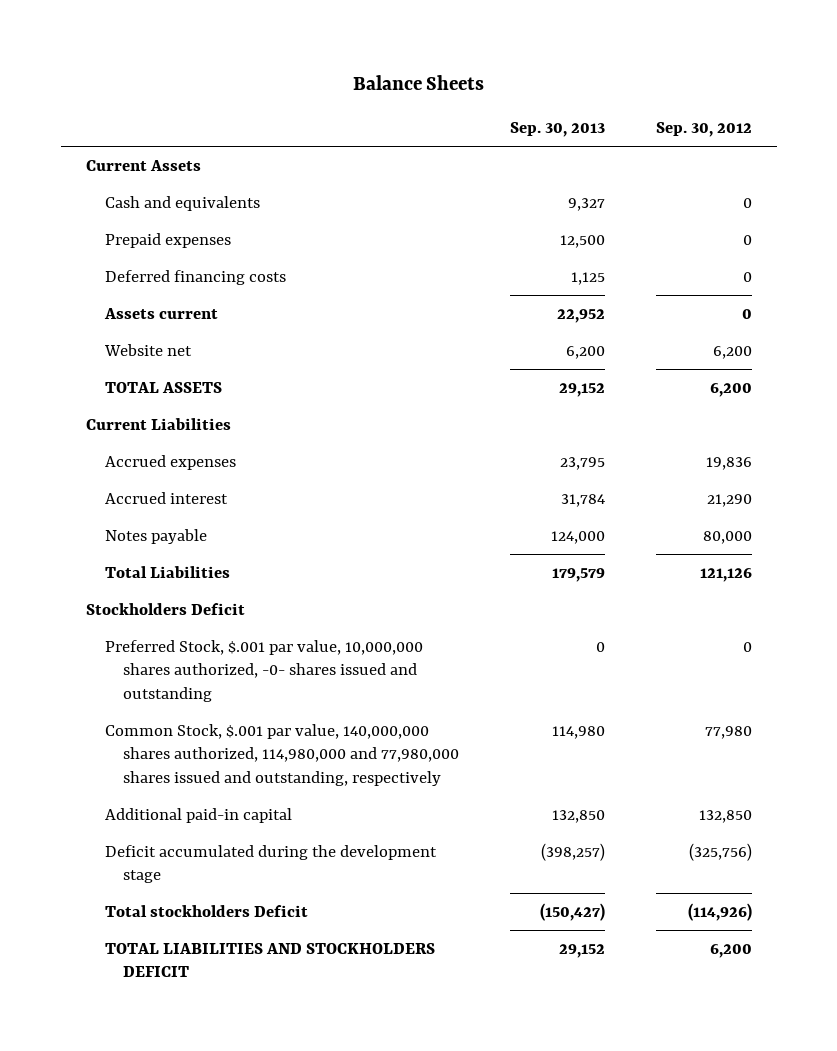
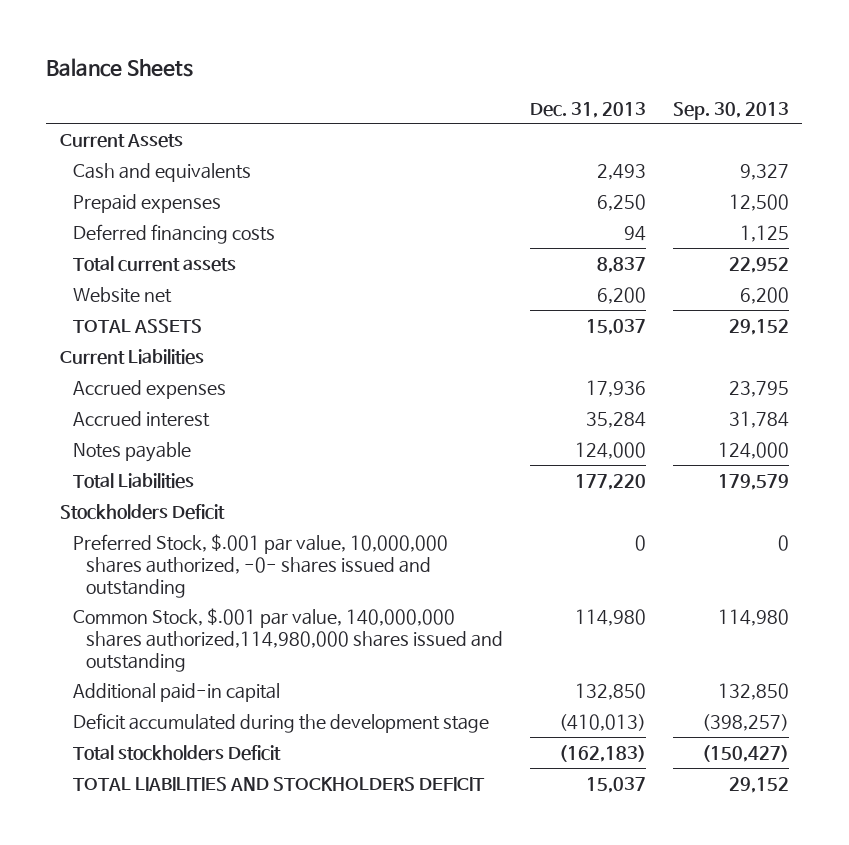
[655,122,752,138] Sep. 30, 2012 -> none
none -> [529,101,646,118] Dec. 31, 2013
[103,307,218,319] Assets current -> [72,255,236,272] Total current assets
[104,723,460,787] Common Stock, $.001 par value, 140,000,000 shares authorized, 114,980,000 and 77,980,000 shares issued and outstanding, respectively -> [72,607,503,672] Common Stock, $.001 par value, 140,000,000 shares authorized,114,980,000 shares issued and outstanding

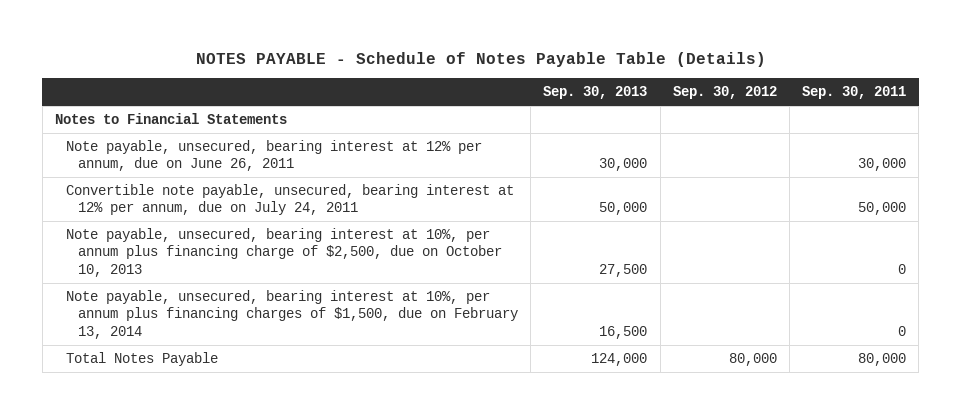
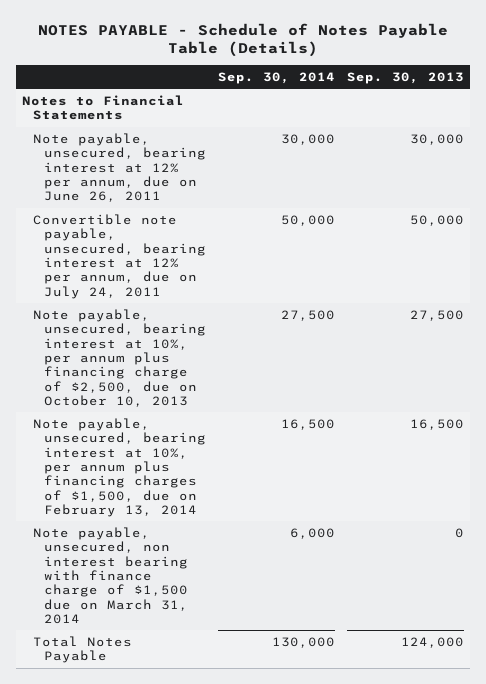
[672,86,777,100] Sep. 30, 2012 -> none
[802,86,907,100] Sep. 30, 2011 -> none
none -> [217,72,335,85] Sep. 30, 2014
none -> [32,526,188,625] Note payable, unsecured, non interest bearing with finance charge of $1,500 due on March 31, 2014

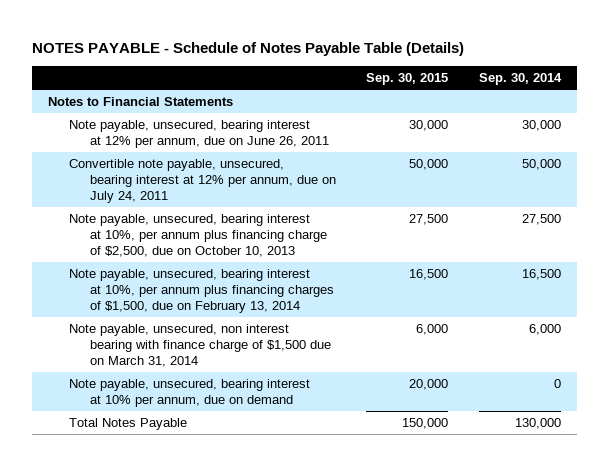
[347,72,465,85] Sep. 30, 2013 -> none
none -> [366,73,449,86] Sep. 30, 2015
none -> [68,379,310,408] Note payable, unsecured, bearing interest at 10% per annum, due on demand

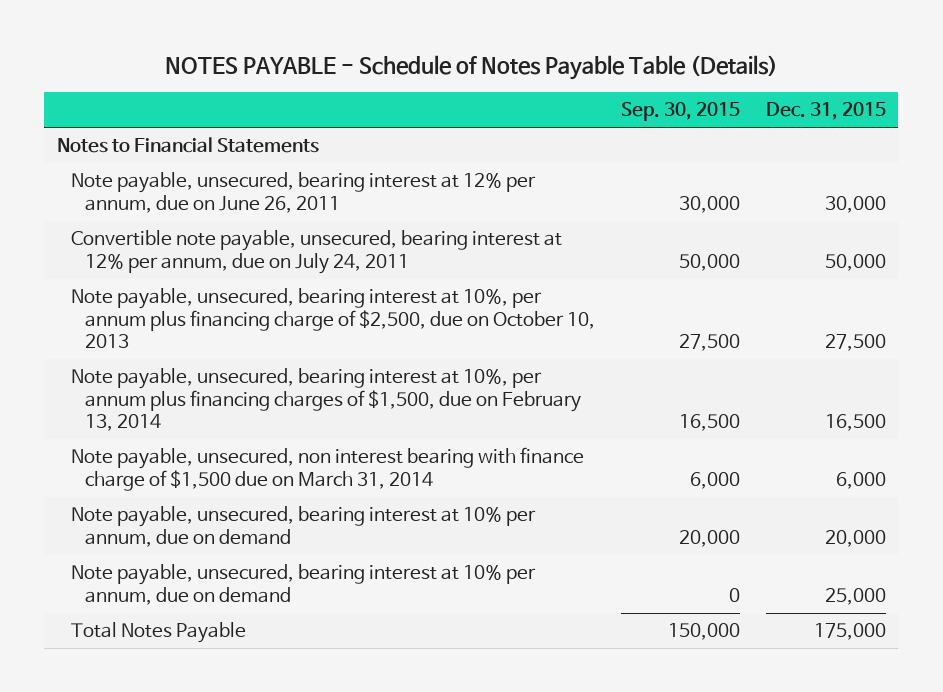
[479,73,563,86] Sep. 30, 2014 -> none
none -> [765,102,886,121] Dec. 31, 2015
none -> [71,564,537,605] Note payable, unsecured, bearing interest at 10% per annum, due on demand

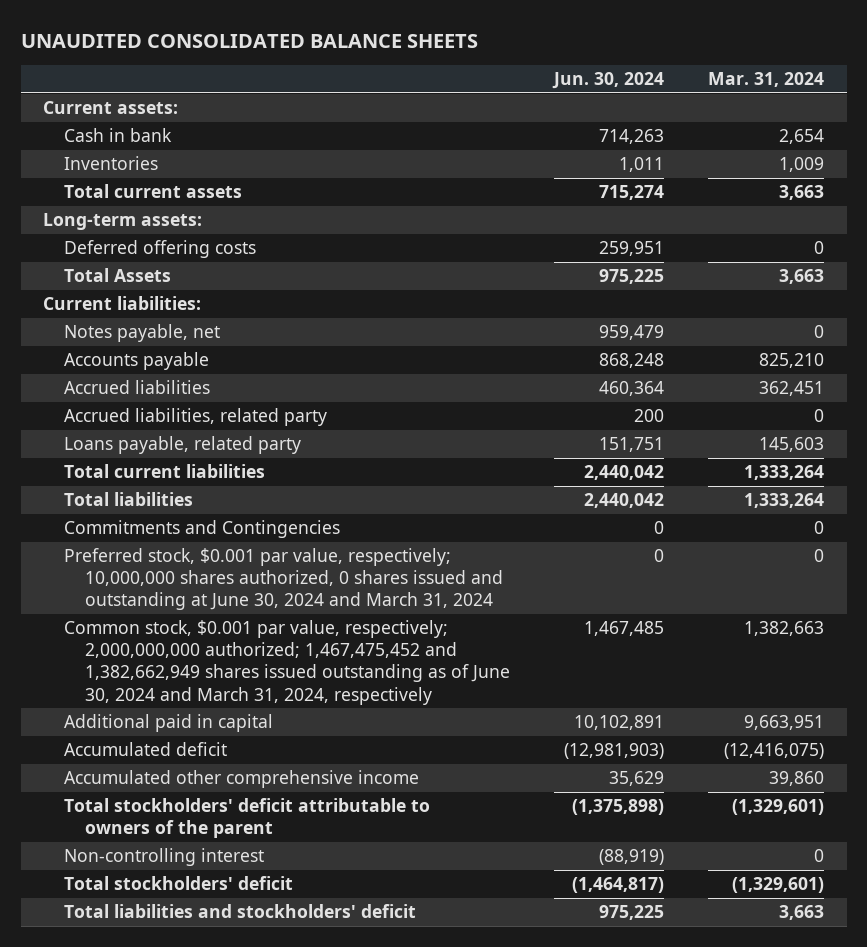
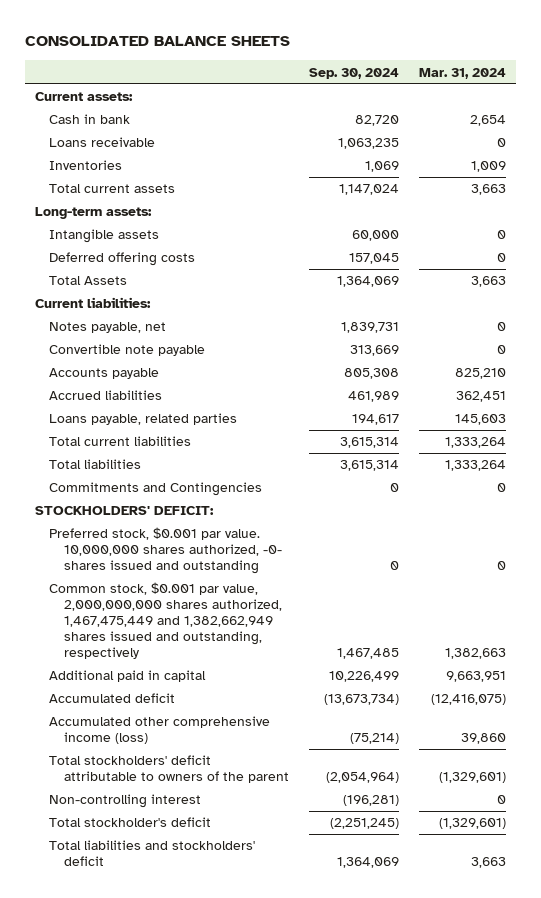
[20,33,478,48] UNAUDITED CONSOLIDATED BALANCE SHEETS -> [24,36,290,47] CONSOLIDATED BALANCE SHEETS
[551,72,664,90] Jun. 30, 2024 -> none
none -> [308,67,399,79] Sep. 30, 2024
none -> [49,137,156,148] Loans receivable
none -> [49,229,160,244] Intangible assets
none -> [49,344,206,357] Convertible note payable
[63,408,327,427] Accrued liabilities, related party -> none
[63,436,301,455] Loans payable, related party -> [49,413,238,426] Loans payable, related parties
none -> [34,506,214,516] STOCKHOLDERS' DEFICIT:
[63,548,503,611] Preferred stock, $0.001 par value, respectively; 10,000,000 shares authorized, 0 shares issued and outstanding at June 30, 2024 and March 31, 2024 -> [49,527,282,575] Preferred stock, $0.001 par value. 10,000,000 shares authorized, -0- shares issued and outstanding
[63,620,510,705] Common stock, $0.001 par value, respectively; 2,000,000,000 authorized; 1,467,475,452 and 1,382,662,949 shares issued outstanding as of June 30, 2024 and March 31, 2024, respectively -> [49,582,282,660] Common stock, $0.001 par value, 2,000,000,000 shares authorized, 1,467,475,449 and 1,382,662,949 shares issued and outstanding, respectively
[63,770,419,789] Accumulated other comprehensive income -> [49,716,271,745] Accumulated other comprehensive income (loss)
[63,876,293,891] Total stockholders' deficit -> [49,817,212,828] Total stockholder's deficit

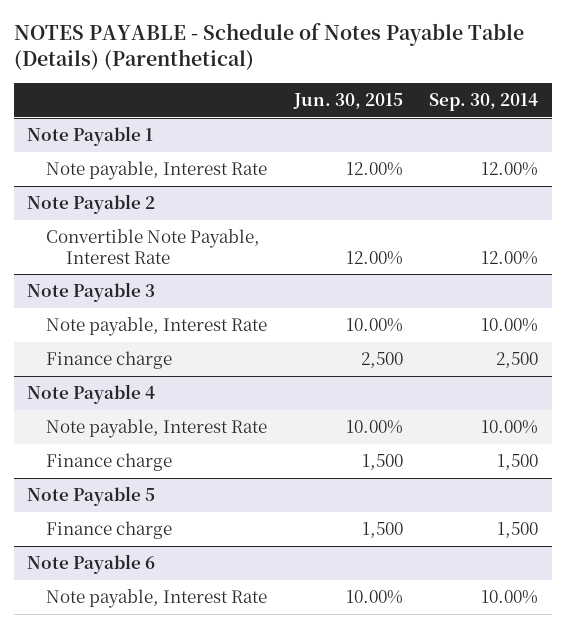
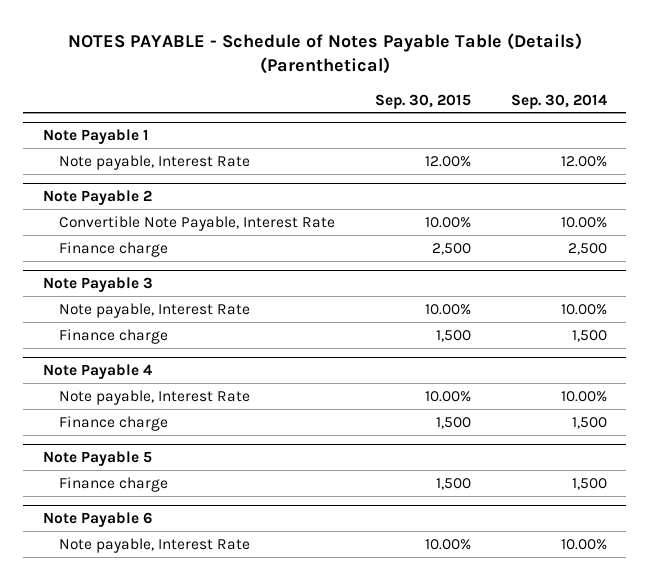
[292,93,403,110] Jun. 30, 2015 -> none
none -> [374,93,471,109] Sep. 30, 2015
[481,250,539,265] 12.00% -> [560,216,607,228] 10.00%
none -> [59,241,169,257] Finance charge
[496,352,539,369] 2,500 -> [571,329,607,342] 1,500

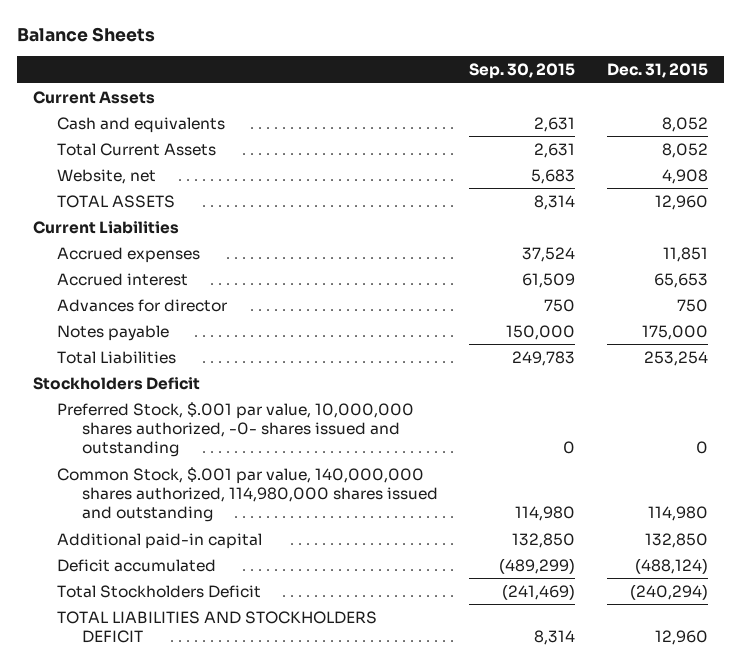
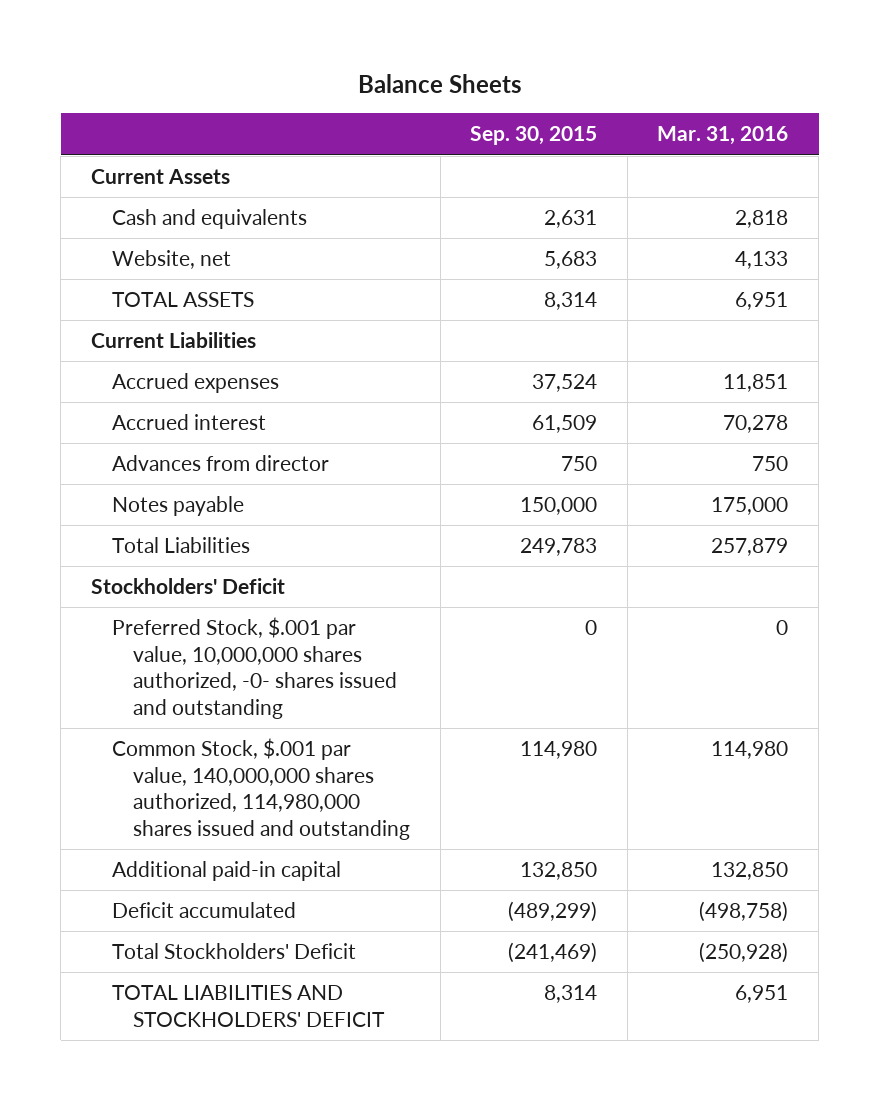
[607,63,709,79] Dec. 31, 2015 -> none
none -> [657,126,789,146] Mar. 31, 2016
[57,142,217,156] Total Current Assets -> none
[57,298,228,312] Advances for director -> [111,455,329,472] Advances from director
[33,376,201,390] Stockholders Deficit -> [91,578,286,595] Stockholders' Deficit
[57,584,262,598] Total Stockholders Deficit -> [111,943,356,960] Total Stockholders' Deficit
[57,610,378,644] TOTAL LIABILITIES AND STOCKHOLDERS DEFICIT -> [111,985,385,1027] TOTAL LIABILITIES AND STOCKHOLDERS' DEFICIT

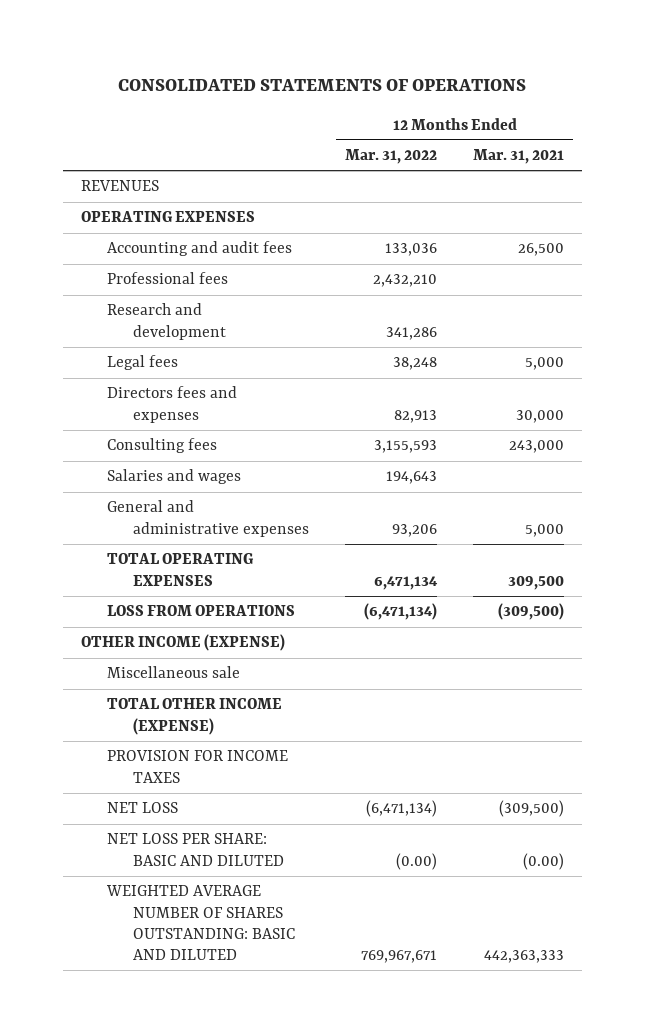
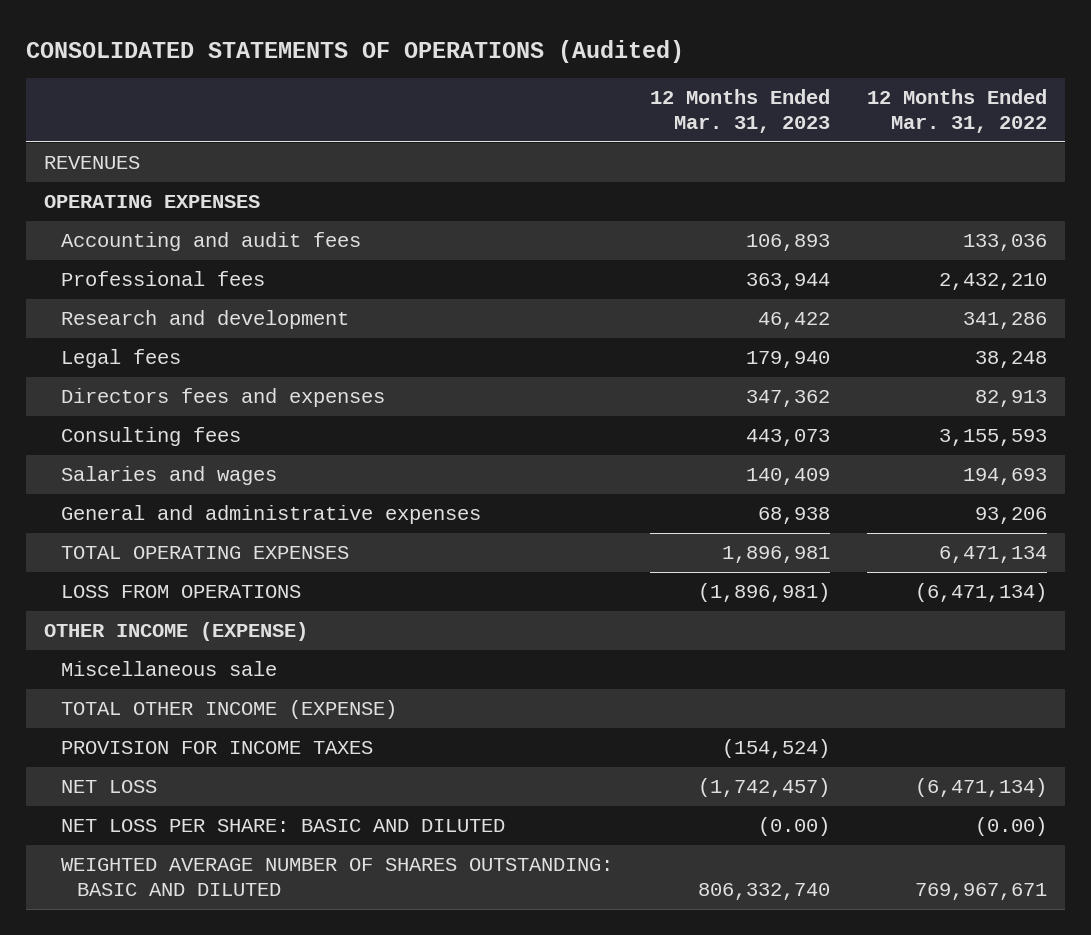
[118,79,527,92] CONSOLIDATED STATEMENTS OF OPERATIONS -> [25,39,684,63] CONSOLIDATED STATEMENTS OF OPERATIONS (Audited)
[472,149,564,165] Mar. 31, 2021 -> none
none -> [649,89,830,134] 12 Months Ended Mar. 31, 2023
[386,471,438,485] 194,643 -> [962,468,1047,486] 194,693

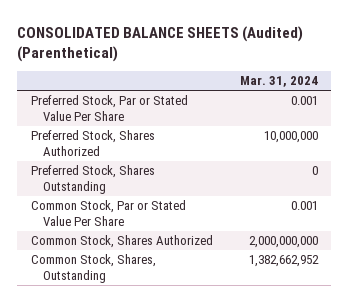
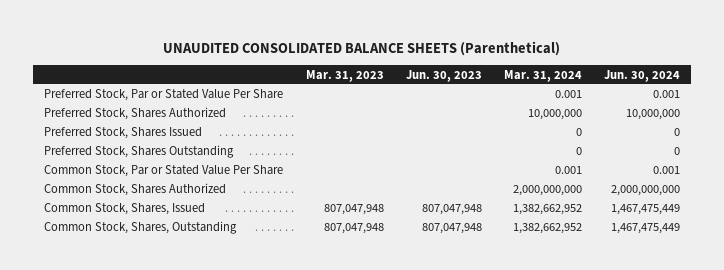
[17,25,304,62] CONSOLIDATED BALANCE SHEETS (Audited) (Parenthetical) -> [163,40,561,56] UNAUDITED CONSOLIDATED BALANCE SHEETS (Parenthetical)
none -> [305,69,384,82] Mar. 31, 2023
none -> [405,69,482,82] Jun. 30, 2023
none -> [604,69,681,82] Jun. 30, 2024
none -> [44,127,203,140] Preferred Stock, Shares Issued
none -> [44,203,206,216] Common Stock, Shares, Issued

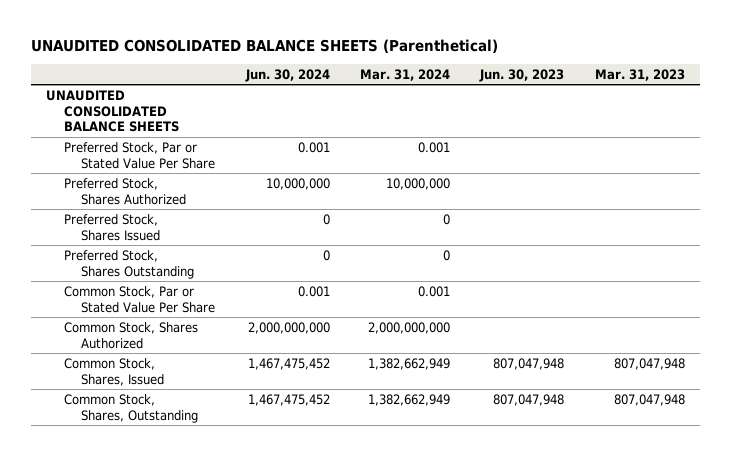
none -> [46,89,179,133] UNAUDITED CONSOLIDATED BALANCE SHEETS
[512,204,582,216] 1,382,662,952 -> [367,357,450,370] 1,382,662,949
[611,204,681,216] 1,467,475,449 -> [247,357,330,370] 1,467,475,452
[512,223,582,235] 1,382,662,952 -> [367,393,450,406] 1,382,662,949
[611,223,681,235] 1,467,475,449 -> [247,393,330,406] 1,467,475,452

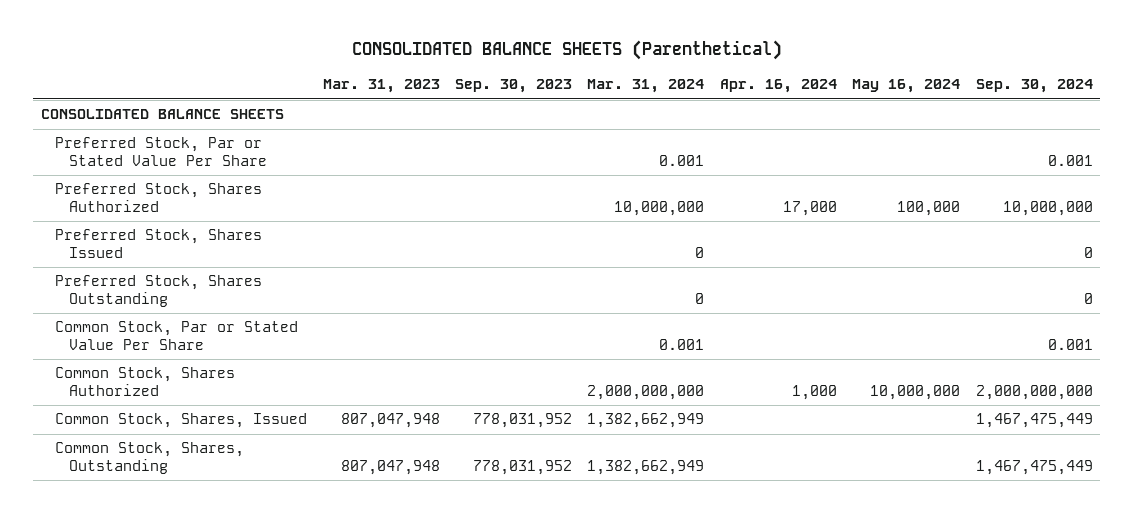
[30,38,498,53] UNAUDITED CONSOLIDATED BALANCE SHEETS (Parenthetical) -> [351,40,782,61] CONSOLIDATED BALANCE SHEETS (Parenthetical)
[244,68,330,82] Jun. 30, 2024 -> none
[479,68,565,82] Jun. 30, 2023 -> none
none -> [454,79,572,94] Sep. 30, 2023
none -> [719,79,837,94] Apr. 16, 2024
none -> [852,79,961,94] May 16, 2024
none -> [975,79,1093,94] Sep. 30, 2024
[46,89,179,133] UNAUDITED CONSOLIDATED BALANCE SHEETS -> [40,109,284,120] CONSOLIDATED BALANCE SHEETS

